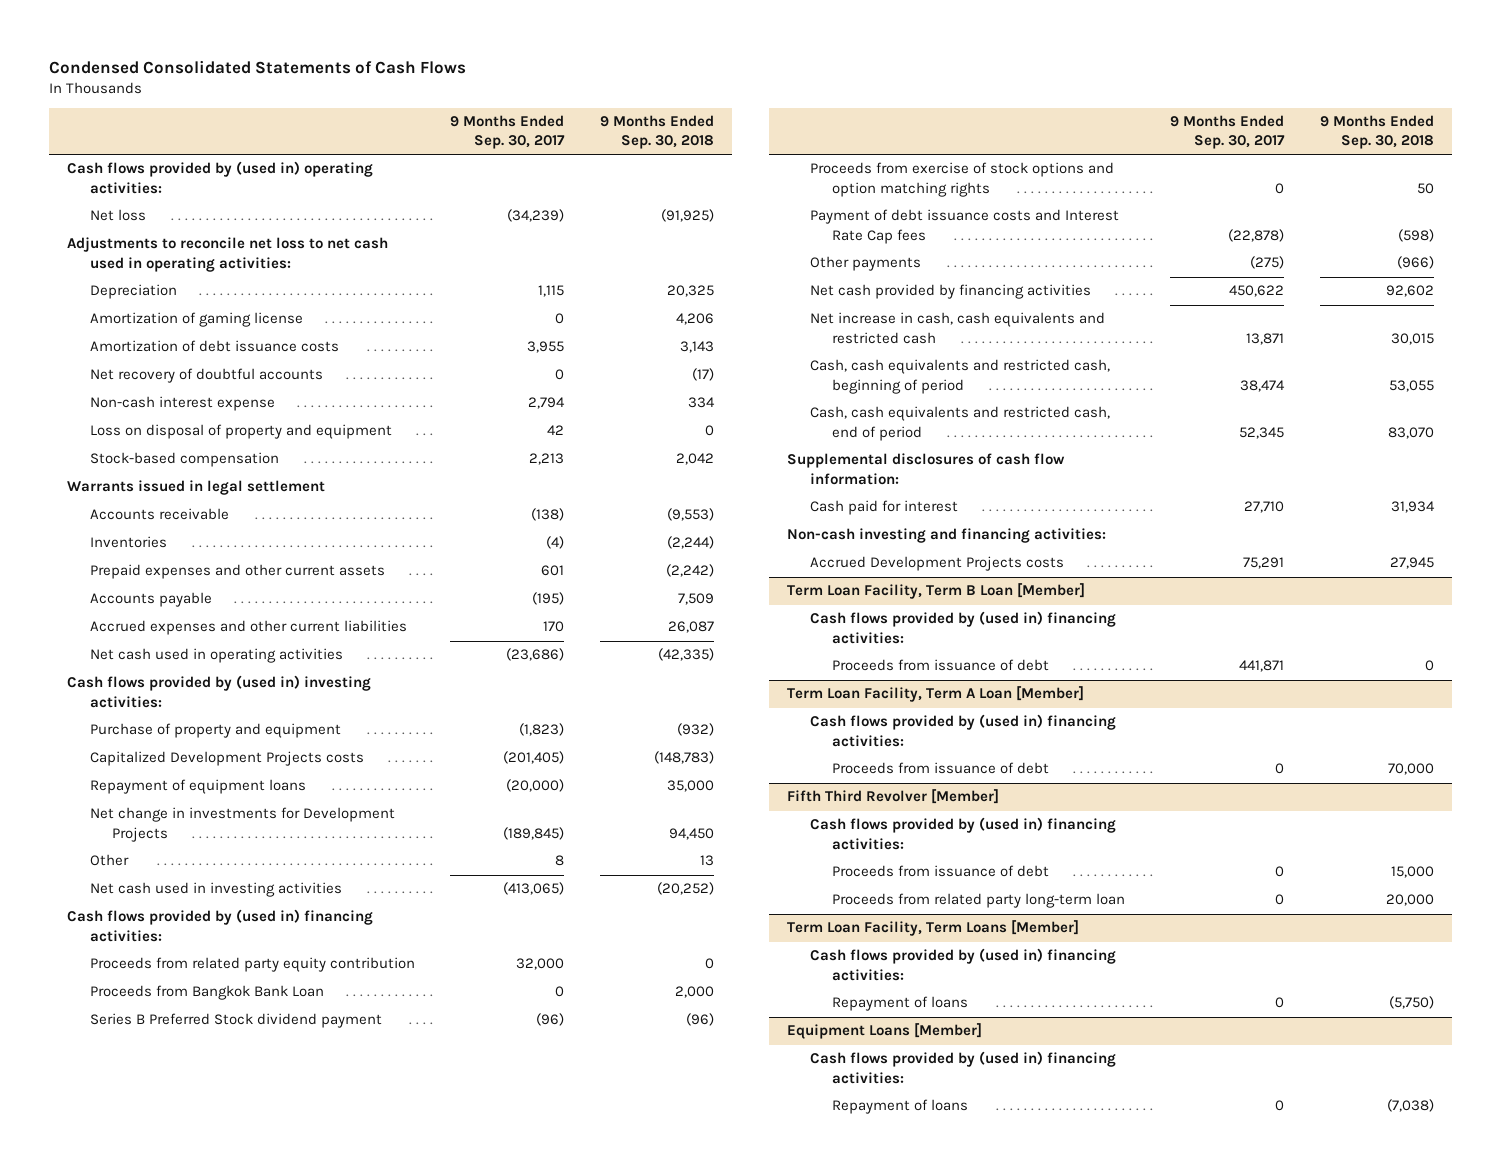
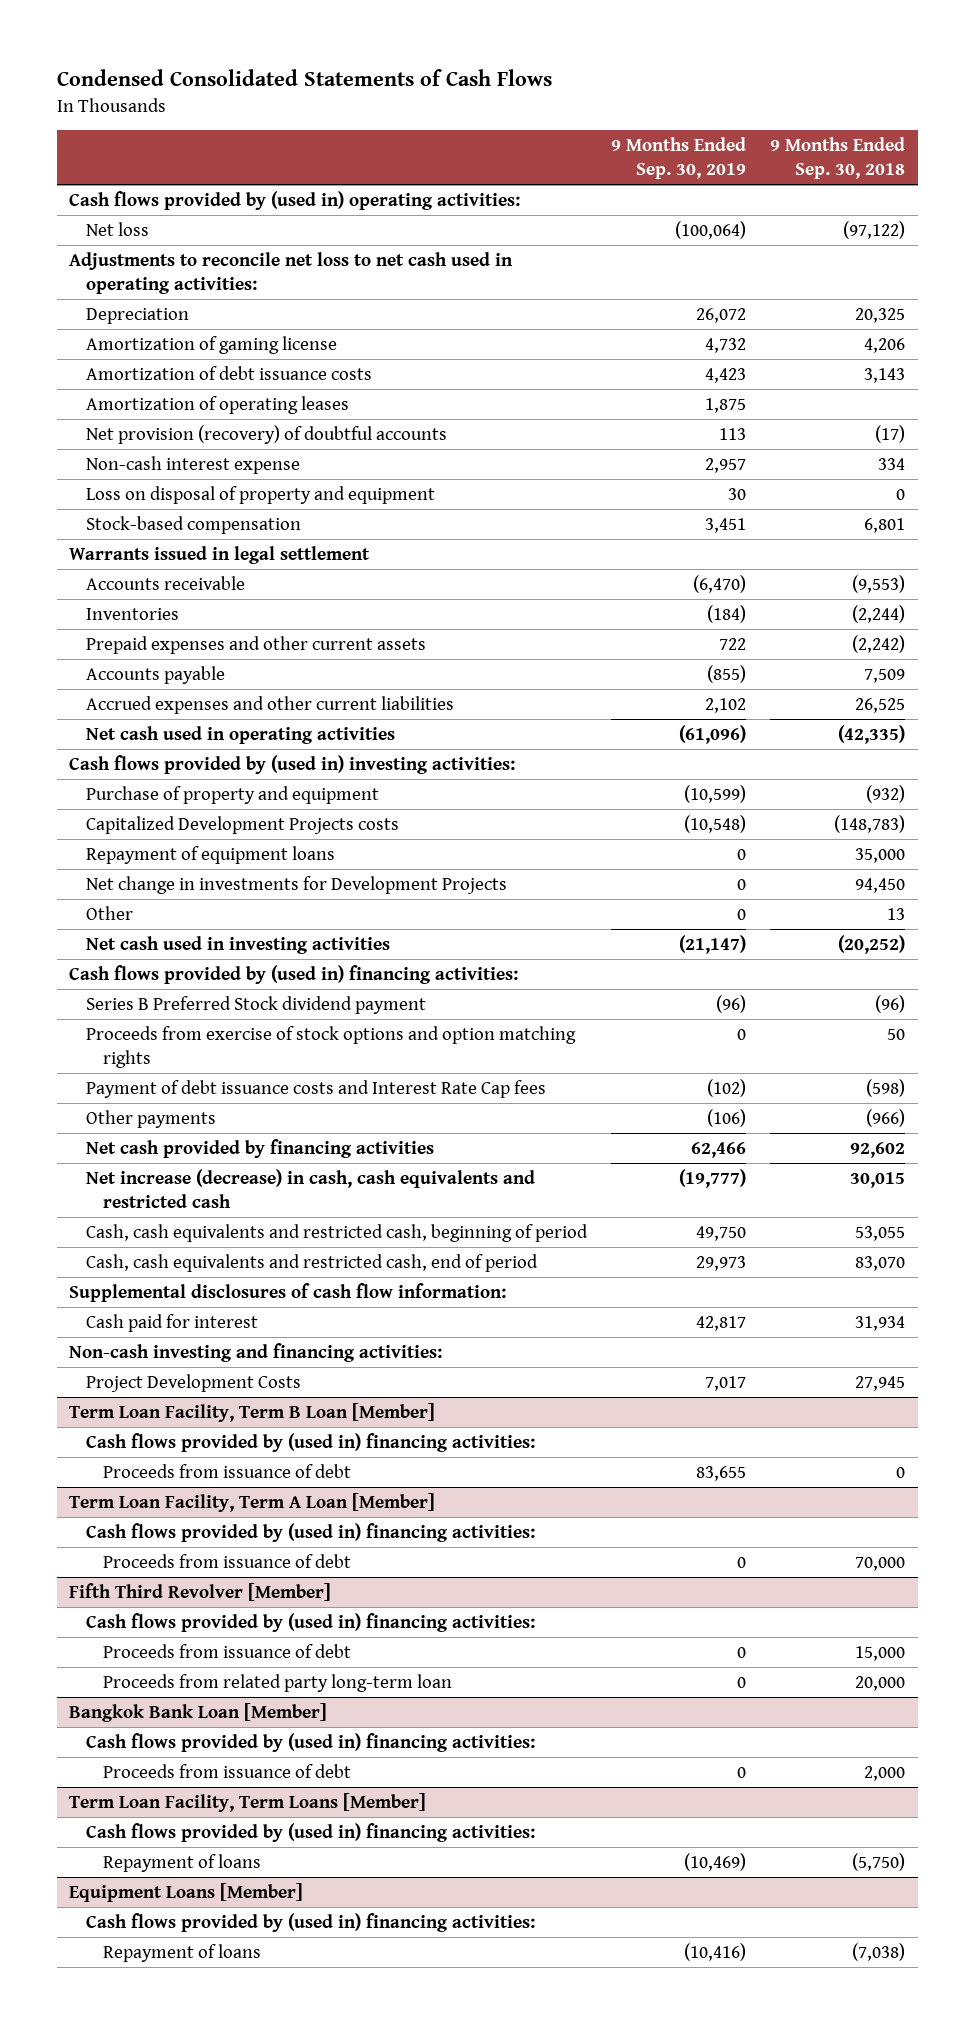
[450,115,566,150] 9 Months Ended Sep. 30, 2017 -> none
none -> [611,137,747,180] 9 Months Ended Sep. 30, 2019
[661,209,715,223] (91,925) -> [843,220,906,239] (97,122)
none -> [86,395,350,414] Amortization of operating leases
[89,368,323,384] Net recovery of doubtful accounts -> [86,424,448,444] Net provision (recovery) of doubtful accounts
[676,453,715,466] 2,042 -> [864,517,906,533] 6,801
[668,621,715,634] 26,087 -> [855,697,906,713] 26,525
[89,957,415,973] Proceeds from related party equity contribution -> none
[89,985,324,1001] Proceeds from Bangkok Bank Loan -> none
[809,312,1105,344] Net increase in cash, cash equivalents and restricted cash -> [86,1168,536,1208] Net increase (decrease) in cash, cash equivalents and restricted cash
[809,556,1064,572] Accrued Development Projects costs -> [86,1373,302,1392] Project Development Costs
none -> [69,1702,328,1722] Bangkok Bank Loan [Member]
none -> [86,1732,536,1752] Cash flows provided by (used in) financing activities:
none -> [103,1763,352,1778] Proceeds from issuance of debt

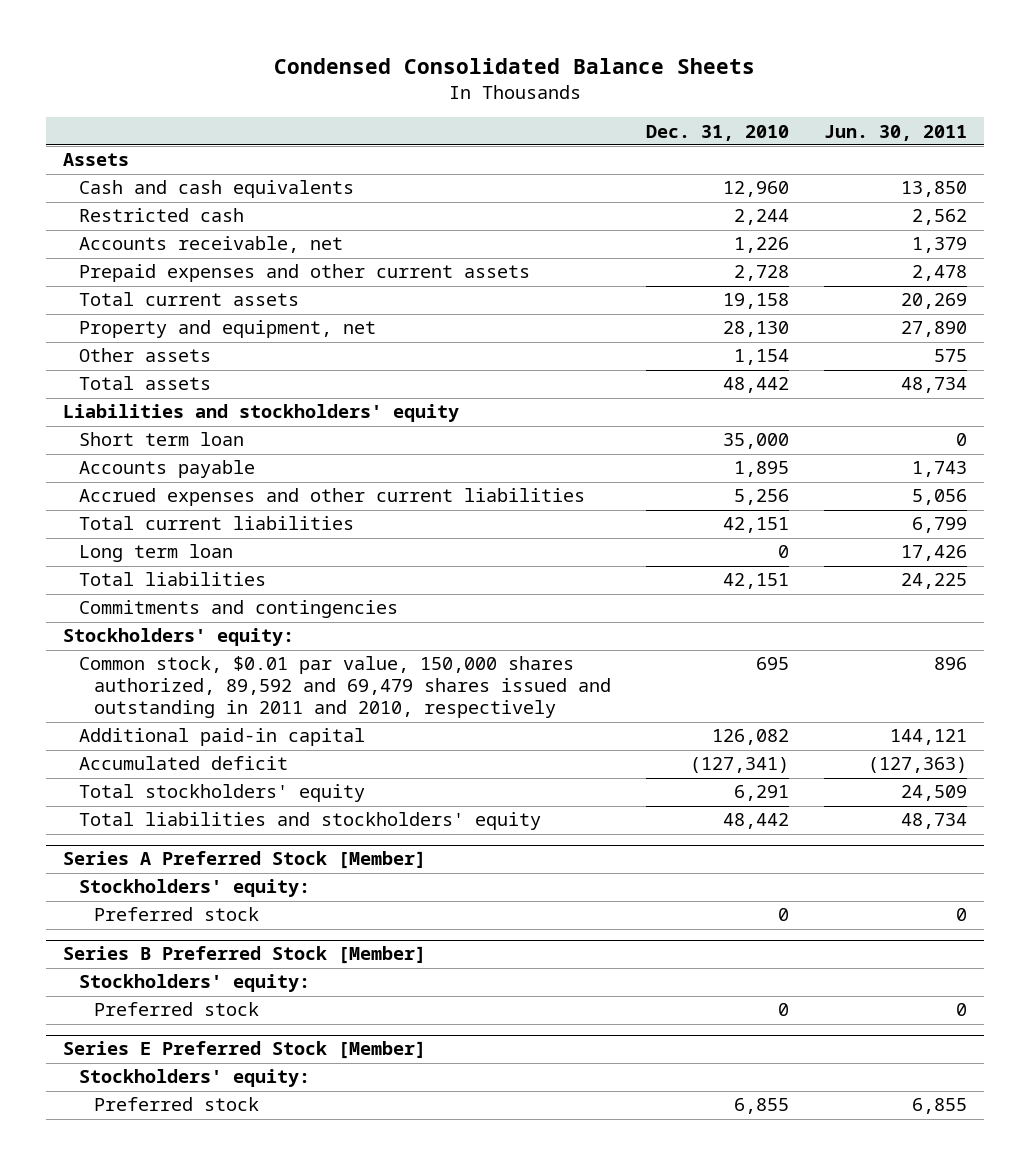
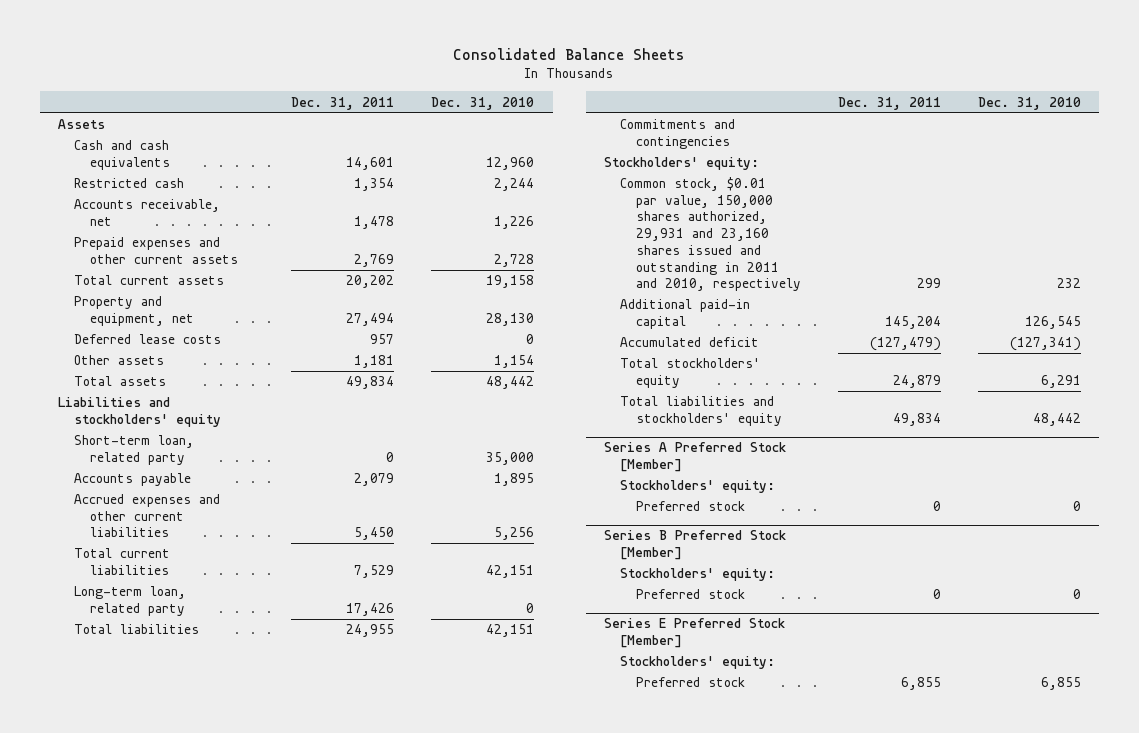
[274,58,756,75] Condensed Consolidated Balance Sheets -> [453,48,685,61] Consolidated Balance Sheets
[823,124,967,141] Jun. 30, 2011 -> none
none -> [291,96,395,110] Dec. 31, 2011
none -> [73,334,221,345] Deferred lease costs
[78,432,244,447] Short term loan -> [73,435,194,465] Short-term loan, related party
[78,544,233,563] Long term loan -> [73,586,186,616] Long-term loan, related party
[78,656,612,719] Common stock, $0.01 par value, 150,000 shares authorized, 89,592 and 69,479 shares issued and outstanding in 2011 and 2010, respectively -> [620,177,802,292] Common stock, $0.01 par value, 150,000 shares authorized, 29,931 and 23,160 shares issued and outstanding in 2011 and 2010, respectively
[756,657,790,671] 695 -> [1056,278,1081,289] 232
[712,729,790,746] 126,082 -> [1024,315,1081,329] 126,545

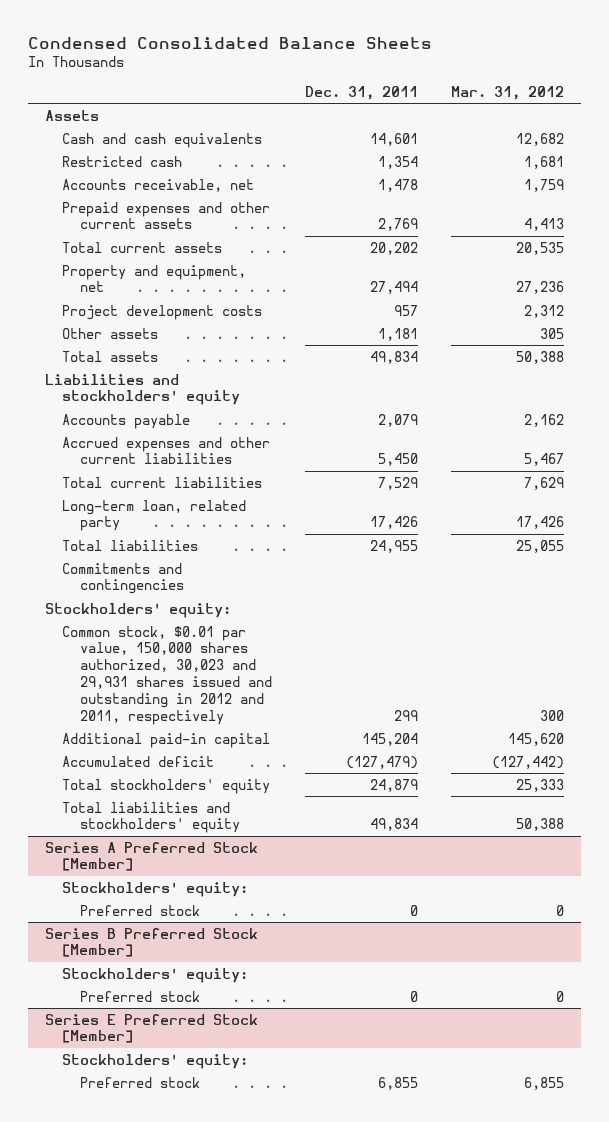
[453,48,685,61] Consolidated Balance Sheets -> [28,37,433,50] Condensed Consolidated Balance Sheets
[431,96,535,110] Dec. 31, 2010 -> none
none -> [451,86,565,101] Mar. 31, 2012
[73,334,221,345] Deferred lease costs -> [62,304,263,320] Project development costs
[73,435,194,465] Short-term loan, related party -> none
[620,177,802,292] Common stock, $0.01 par value, 150,000 shares authorized, 29,931 and 23,160 shares issued and outstanding in 2011 and 2010, respectively -> [62,625,272,726] Common stock, $0.01 par value, 150,000 shares authorized, 30,023 and 29,931 shares issued and outstanding in 2012 and 2011, respectively

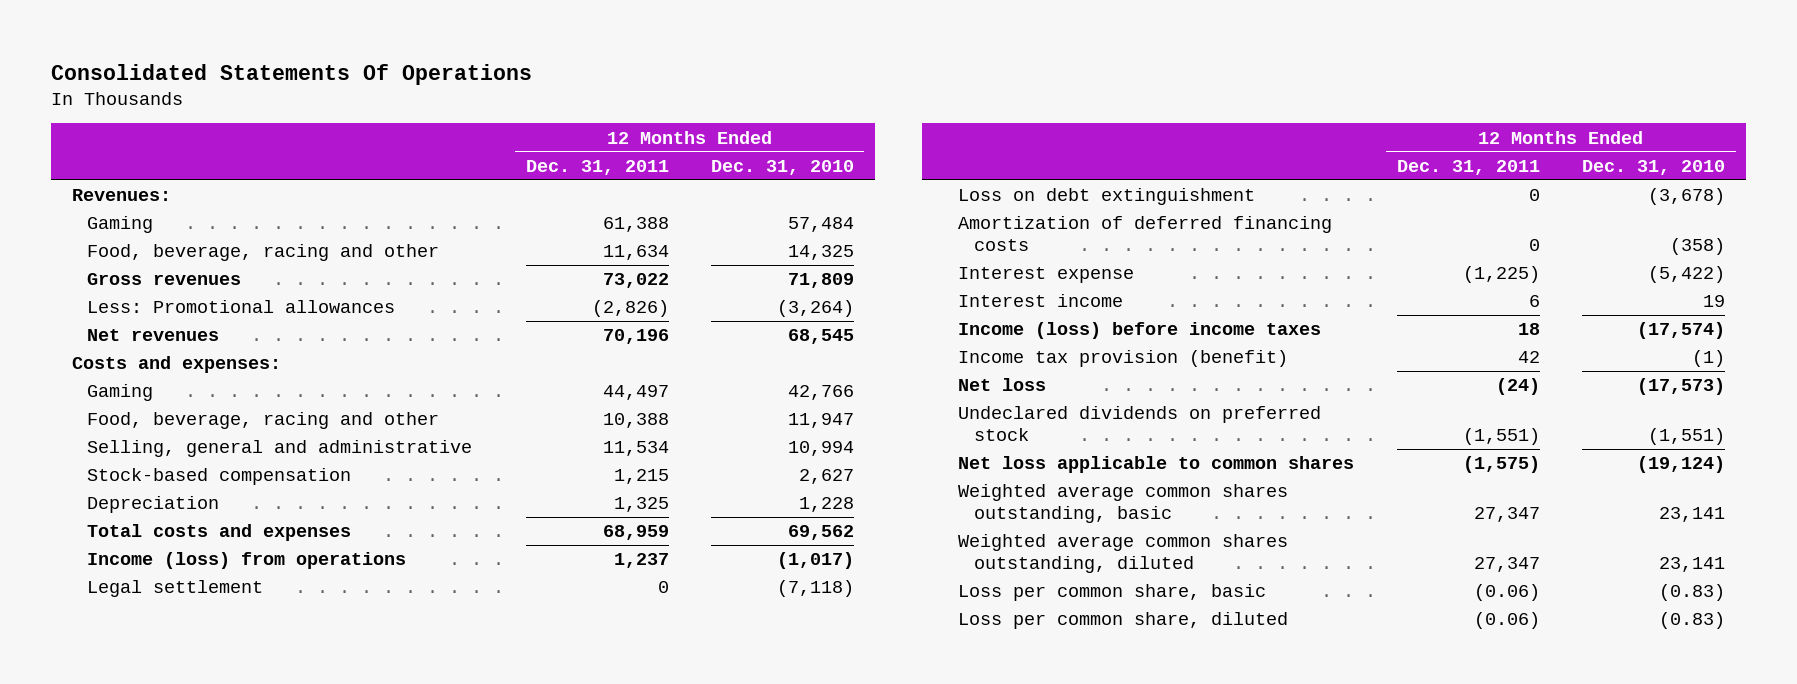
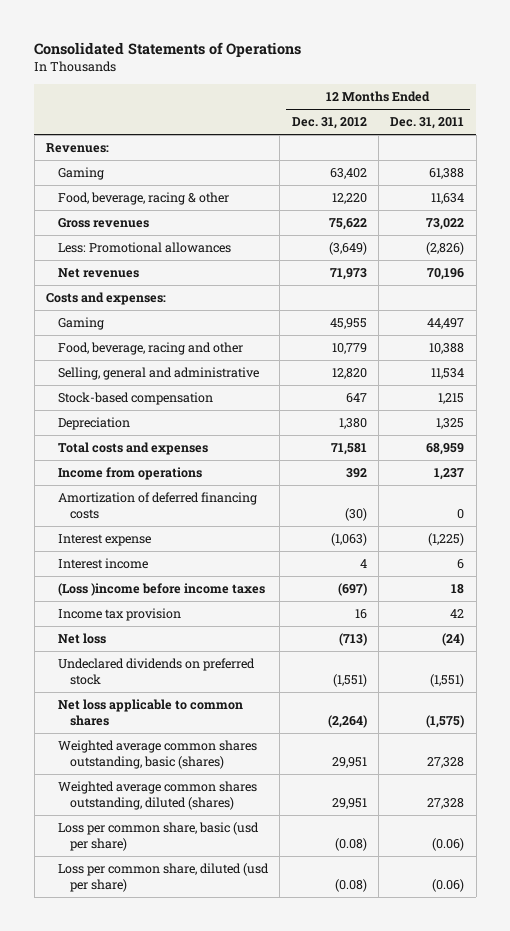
[50,63,532,85] Consolidated Statements Of Operations -> [34,41,302,57] Consolidated Statements of Operations
[710,159,854,175] Dec. 31, 2010 -> none
none -> [291,117,367,130] Dec. 31, 2012
[87,244,440,262] Food, beverage, racing and other -> [58,192,230,206] Food, beverage, racing & other
[87,580,264,598] Legal settlement -> none
[958,188,1256,206] Loss on debt extinguishment -> none
[87,552,407,570] Income (loss) from operations -> [58,467,203,481] Income from operations
[958,322,1322,340] Income (loss) before income taxes -> [58,583,266,597] (Loss )income before income taxes
[958,350,1289,368] Income tax provision (benefit) -> [58,608,182,622] Income tax provision
[958,484,1289,524] Weighted average common shares outstanding, basic -> [58,740,258,770] Weighted average common shares outstanding, basic (shares)
[1473,507,1540,523] 27,347 -> [427,757,465,769] 27,328
[958,534,1289,574] Weighted average common shares outstanding, diluted -> [58,781,258,811] Weighted average common shares outstanding, diluted (shares)
[1473,557,1540,573] 27,347 -> [427,798,465,810] 27,328
[958,584,1267,602] Loss per common share, basic -> [58,822,260,852] Loss per common share, basic (usd per share)
[958,612,1289,630] Loss per common share, diluted -> [58,863,270,893] Loss per common share, diluted (usd per share)

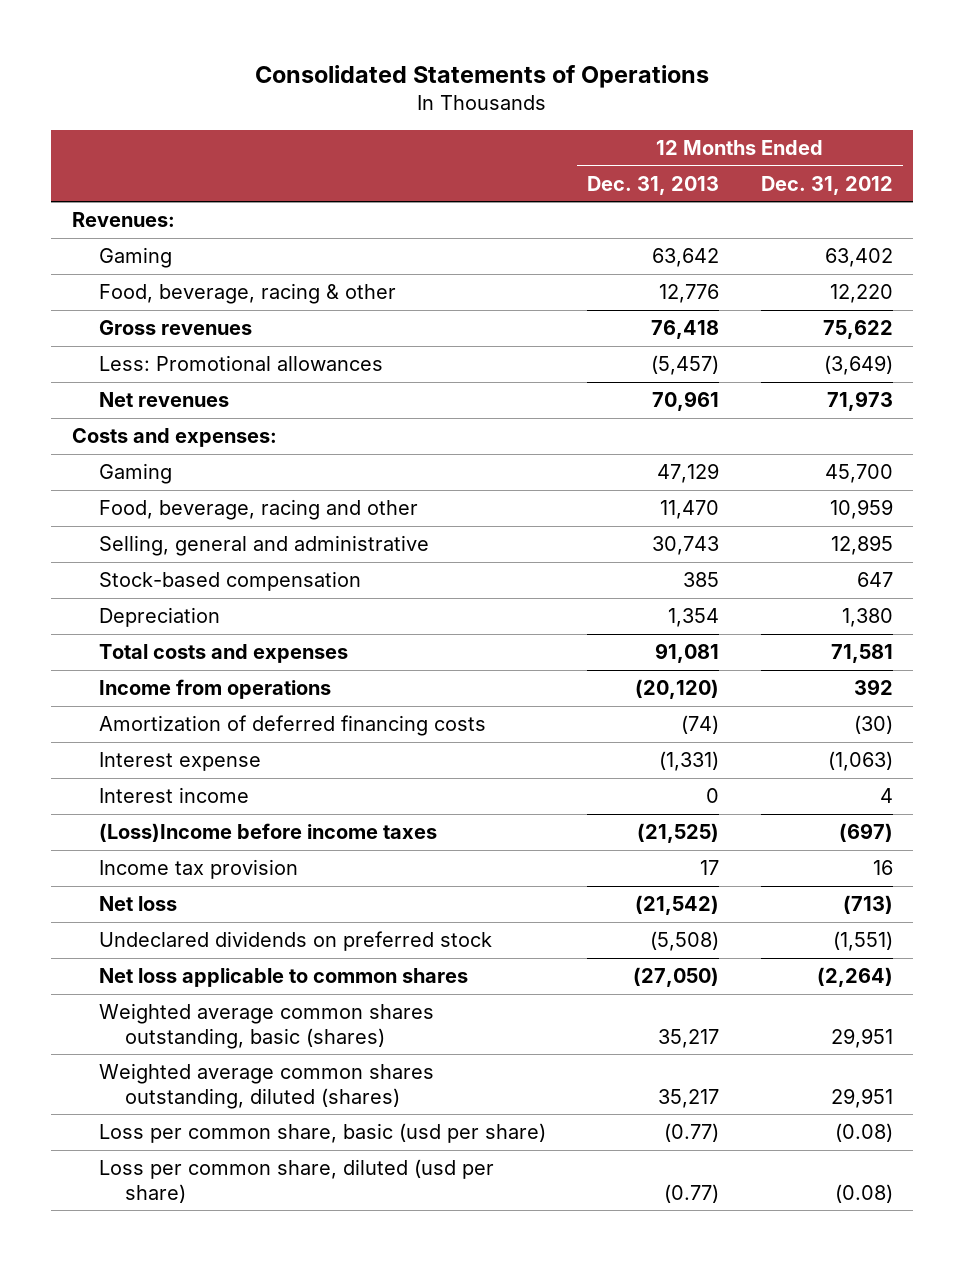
[390,117,465,130] Dec. 31, 2011 -> none
none -> [587,175,720,195] Dec. 31, 2013
[329,318,367,330] 45,955 -> [824,464,893,484] 45,700
[331,343,367,355] 10,779 -> [829,499,893,520] 10,959
[331,368,367,380] 12,820 -> [830,535,893,556] 12,895
[58,583,266,597] (Loss )income before income taxes -> [98,823,437,843] (Loss)Income before income taxes

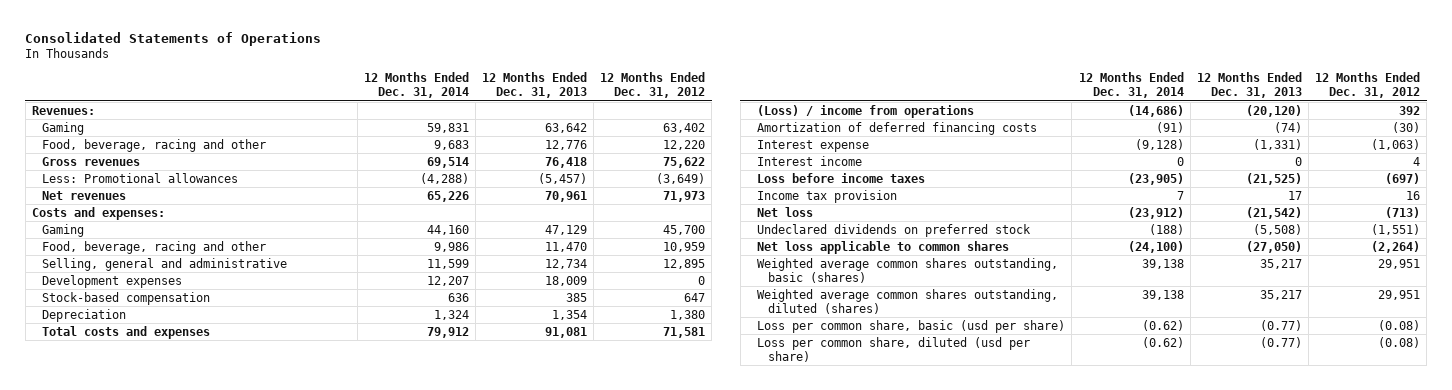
none -> [363,71,469,99] 12 Months Ended Dec. 31, 2014
[98,283,396,305] Food, beverage, racing & other -> [42,138,267,152] Food, beverage, racing and other
[652,536,720,556] 30,743 -> [544,258,587,269] 12,734
none -> [42,274,183,288] Development expenses
[98,679,331,700] Income from operations -> [757,104,975,118] (Loss) / income from operations
[98,823,437,843] (Loss)Income before income taxes -> [757,172,926,183] Loss before income taxes

